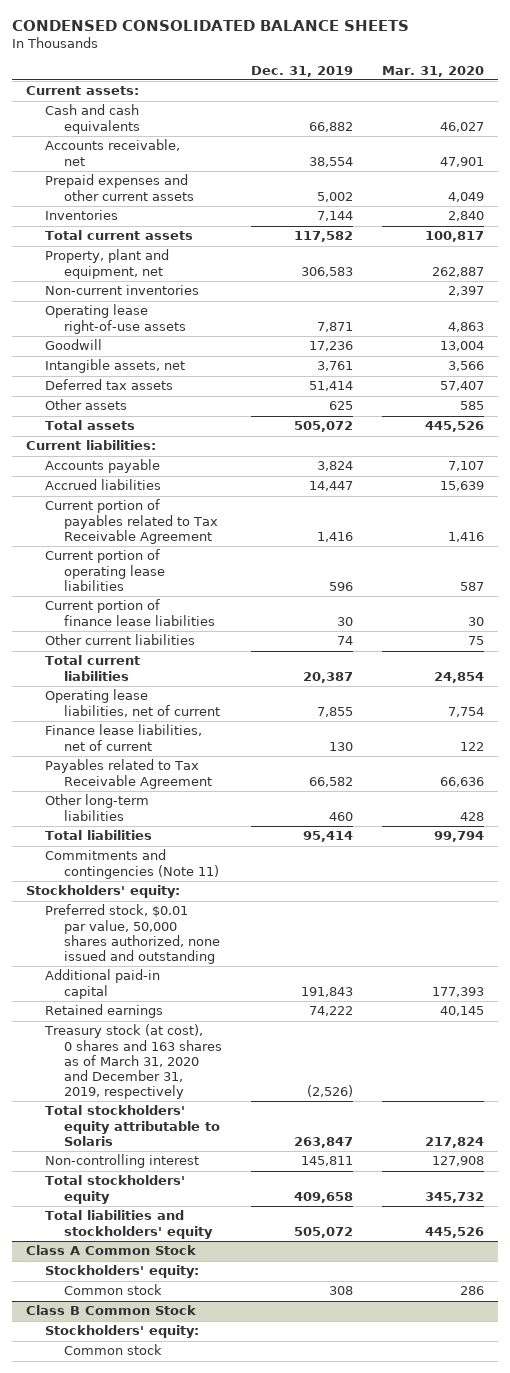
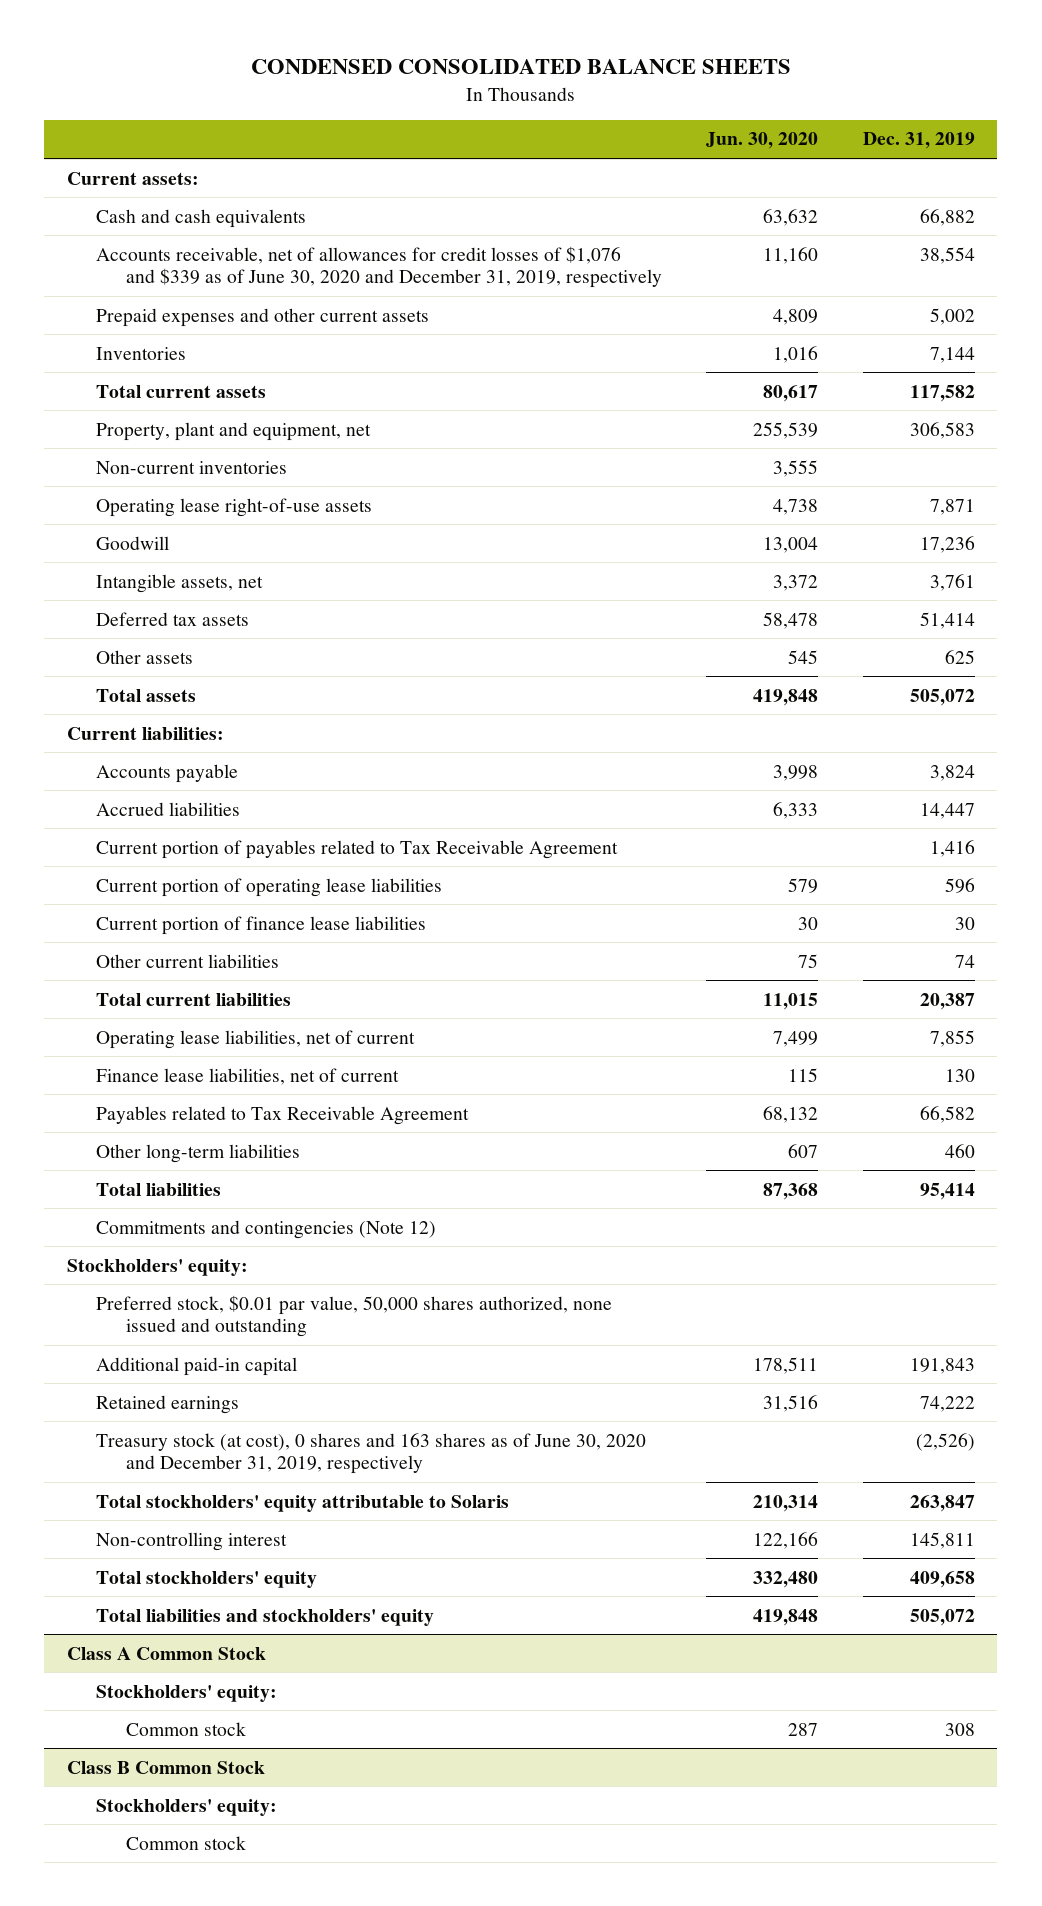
[381,65,484,77] Mar. 31, 2020 -> none
none -> [706,132,819,150] Jun. 30, 2020
[45,139,181,166] Accounts receivable, net -> [96,245,662,289] Accounts receivable, net of allowances for credit losses of $1,076 and $339 as of June 30, 2020 and December 31, 2019, respectively
[45,849,220,879] Commitments and contingencies (Note 11) -> [96,1219,437,1239] Commitments and contingencies (Note 12)
[44,1024,223,1099] Treasury stock (at cost), 0 shares and 163 shares as of March 31, 2020 and December 31, 2019, respectively -> [96,1432,647,1475] Treasury stock (at cost), 0 shares and 163 shares as of June 30, 2020 and December 31, 2019, respectively

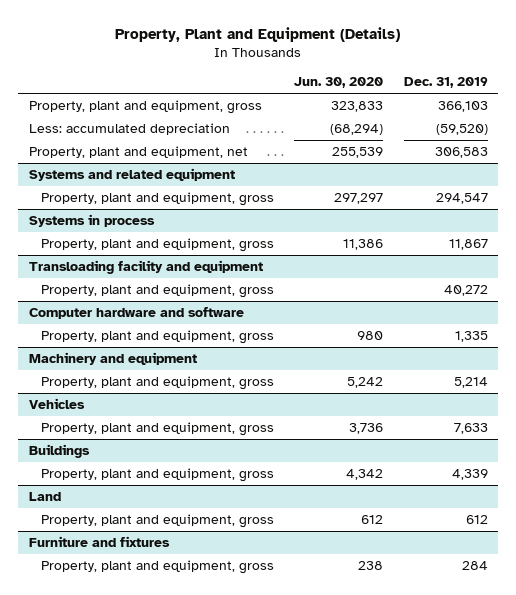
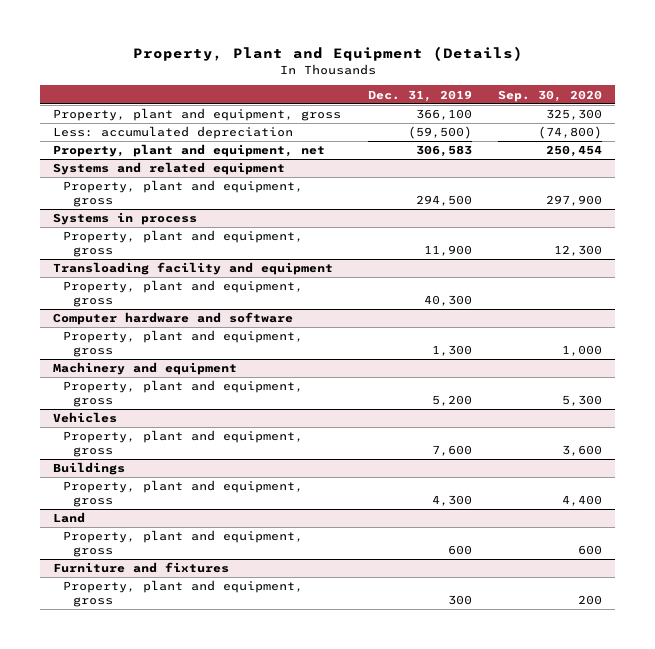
[294,77,384,89] Jun. 30, 2020 -> none
none -> [498,89,603,102] Sep. 30, 2020
[437,101,488,113] 366,103 -> [415,109,472,121] 366,100
[435,124,488,136] (59,520) -> [407,126,472,140] (59,500)
[435,193,488,205] 294,547 -> [415,194,472,206] 294,500
[448,239,488,251] 11,867 -> [423,244,472,256] 11,900
[443,285,488,297] 40,272 -> [423,294,472,306] 40,300
[454,331,488,343] 1,335 -> [431,344,472,356] 1,300
[453,377,488,389] 5,214 -> [431,394,472,406] 5,200
[453,423,488,435] 7,633 -> [431,444,472,456] 7,600
[451,469,488,481] 4,339 -> [431,494,472,506] 4,300
[465,515,488,525] 612 -> [447,544,472,555] 600
[461,561,488,571] 284 -> [447,594,472,605] 300

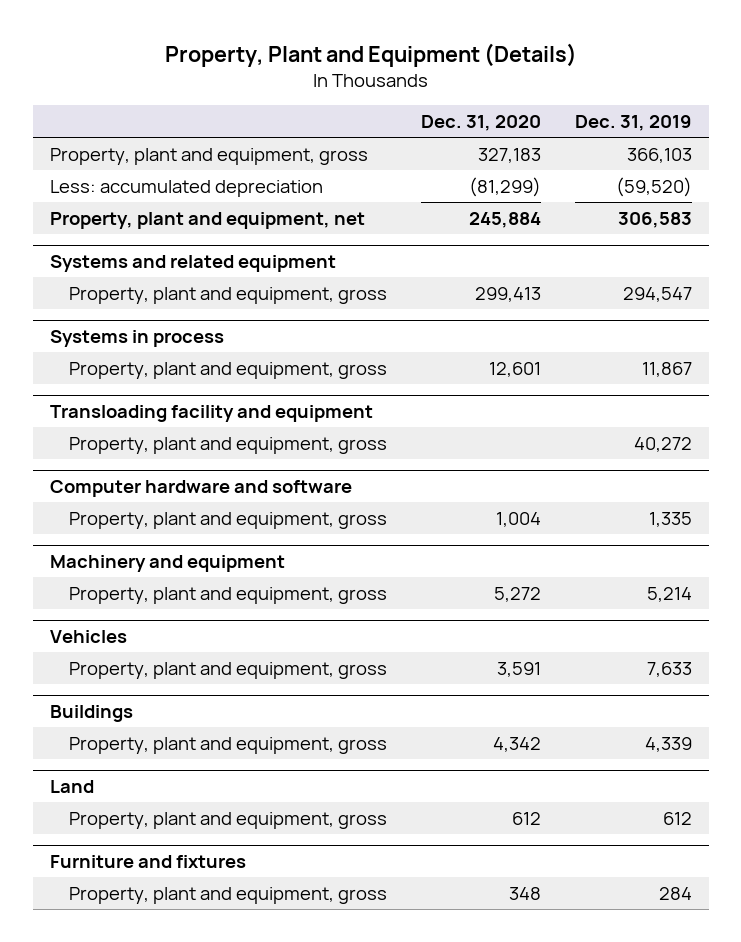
[498,89,603,102] Sep. 30, 2020 -> none
none -> [420,114,541,131] Dec. 31, 2020
[415,109,472,121] 366,100 -> [626,147,692,163] 366,103
[407,126,472,140] (59,500) -> [615,176,692,197] (59,520)
[415,194,472,206] 294,500 -> [622,286,692,302] 294,547
[423,244,472,256] 11,900 -> [641,361,692,377] 11,867
[423,294,472,306] 40,300 -> [633,436,692,452] 40,272
[431,344,472,356] 1,300 -> [648,511,692,527] 1,335
[431,394,472,406] 5,200 -> [646,586,692,602] 5,214
[431,444,472,456] 7,600 -> [646,661,692,677] 7,633
[431,494,472,506] 4,300 -> [644,736,692,752] 4,339
[447,544,472,555] 600 -> [662,811,692,825] 612
[447,594,472,605] 300 -> [658,886,692,900] 284

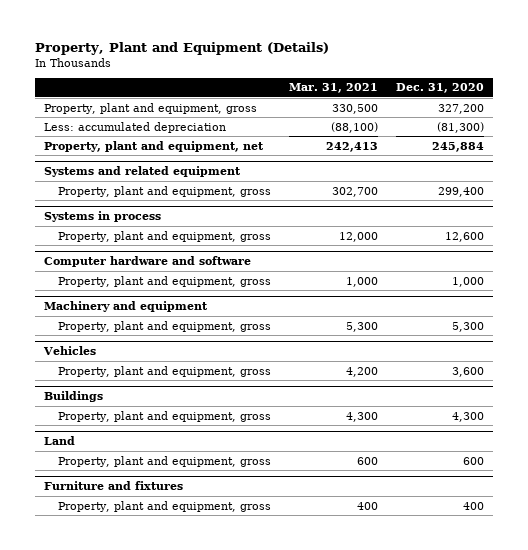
[574,114,692,131] Dec. 31, 2019 -> none
none -> [289,83,379,94] Mar. 31, 2021
[477,147,541,163] 327,183 -> [437,103,484,114] 327,200
[468,176,541,197] (81,299) -> [436,121,484,133] (81,300)
[474,286,541,302] 299,413 -> [437,186,484,197] 299,400
[49,405,373,423] Transloading facility and equipment -> none
[69,436,388,454] Property, plant and equipment, gross -> none
[488,361,541,377] 12,601 -> [444,231,484,242] 12,600
[495,511,541,527] 1,004 -> [451,276,484,287] 1,000
[493,586,541,602] 5,272 -> [451,321,484,332] 5,300
[496,661,541,677] 3,591 -> [451,366,484,377] 3,600
[492,736,541,752] 4,342 -> [451,411,484,422] 4,300
[511,811,541,825] 612 -> [462,456,484,465] 600
[508,886,541,900] 348 -> [462,501,484,510] 400

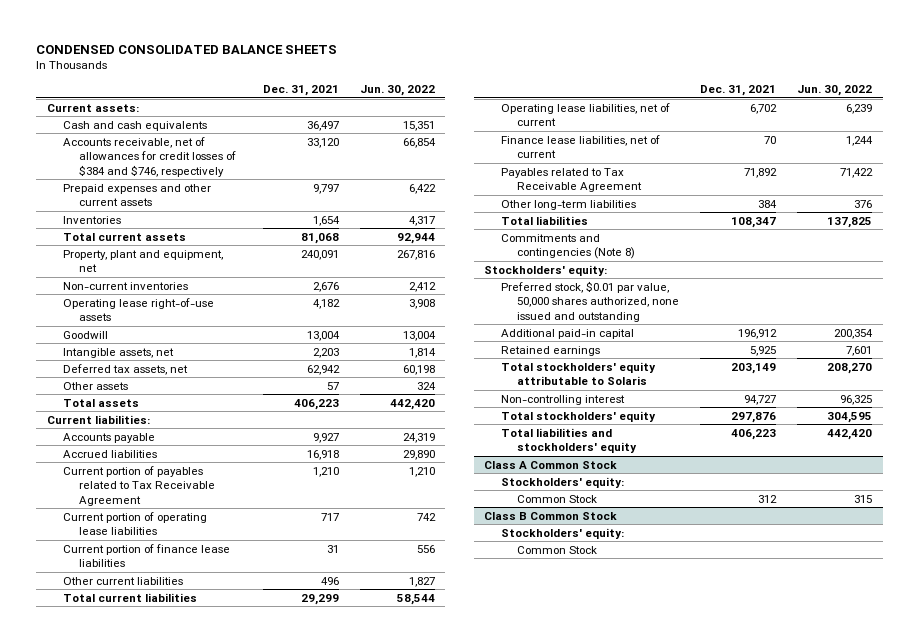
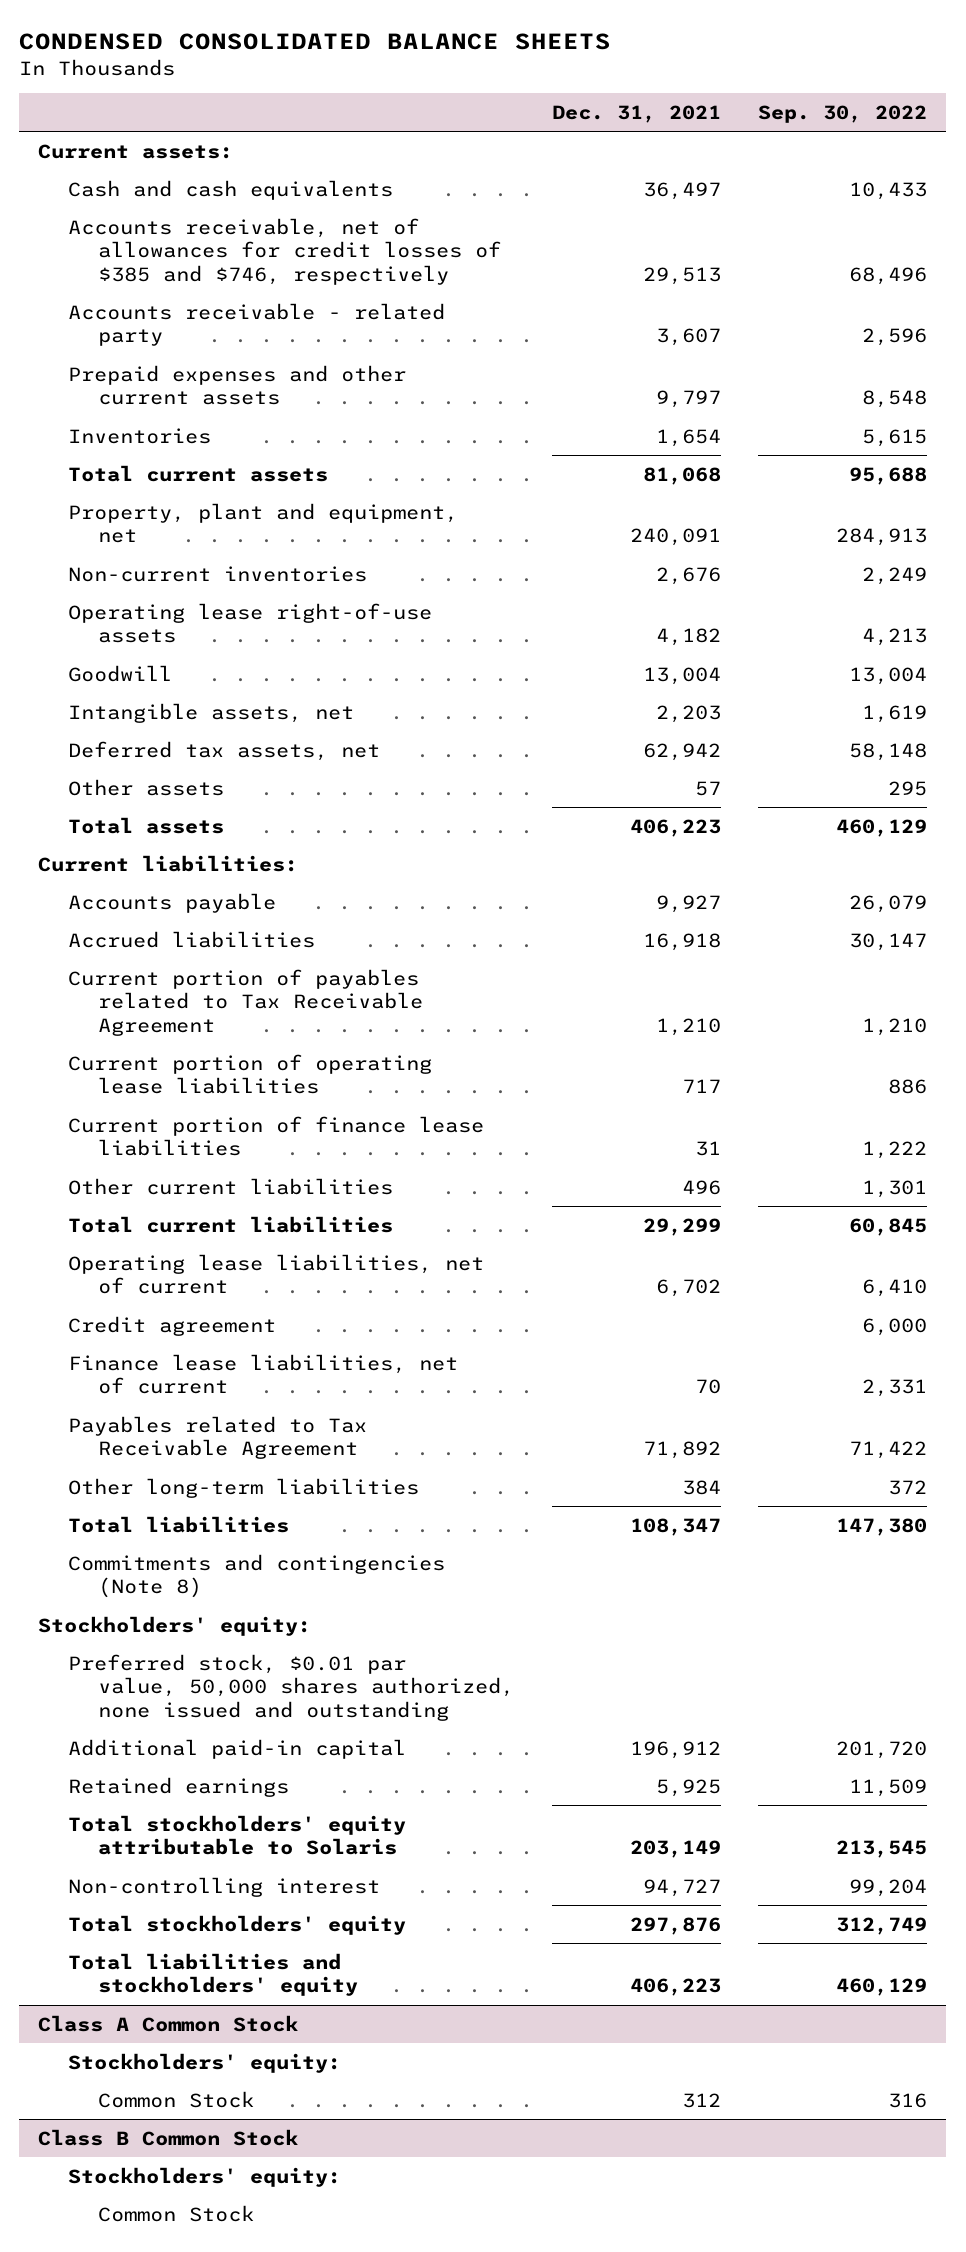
[359,85,435,97] Jun. 30, 2022 -> none
none -> [758,105,928,124] Sep. 30, 2022
[62,136,237,177] Accounts receivable, net of allowances for credit losses of $384 and $746, respectively -> [68,217,501,285] Accounts receivable, net of allowances for credit losses of $385 and $746, respectively
[306,137,339,148] 33,120 -> [642,266,721,285] 29,513
none -> [68,302,446,347] Accounts receivable - related party
none -> [68,1315,277,1336] Credit agreement

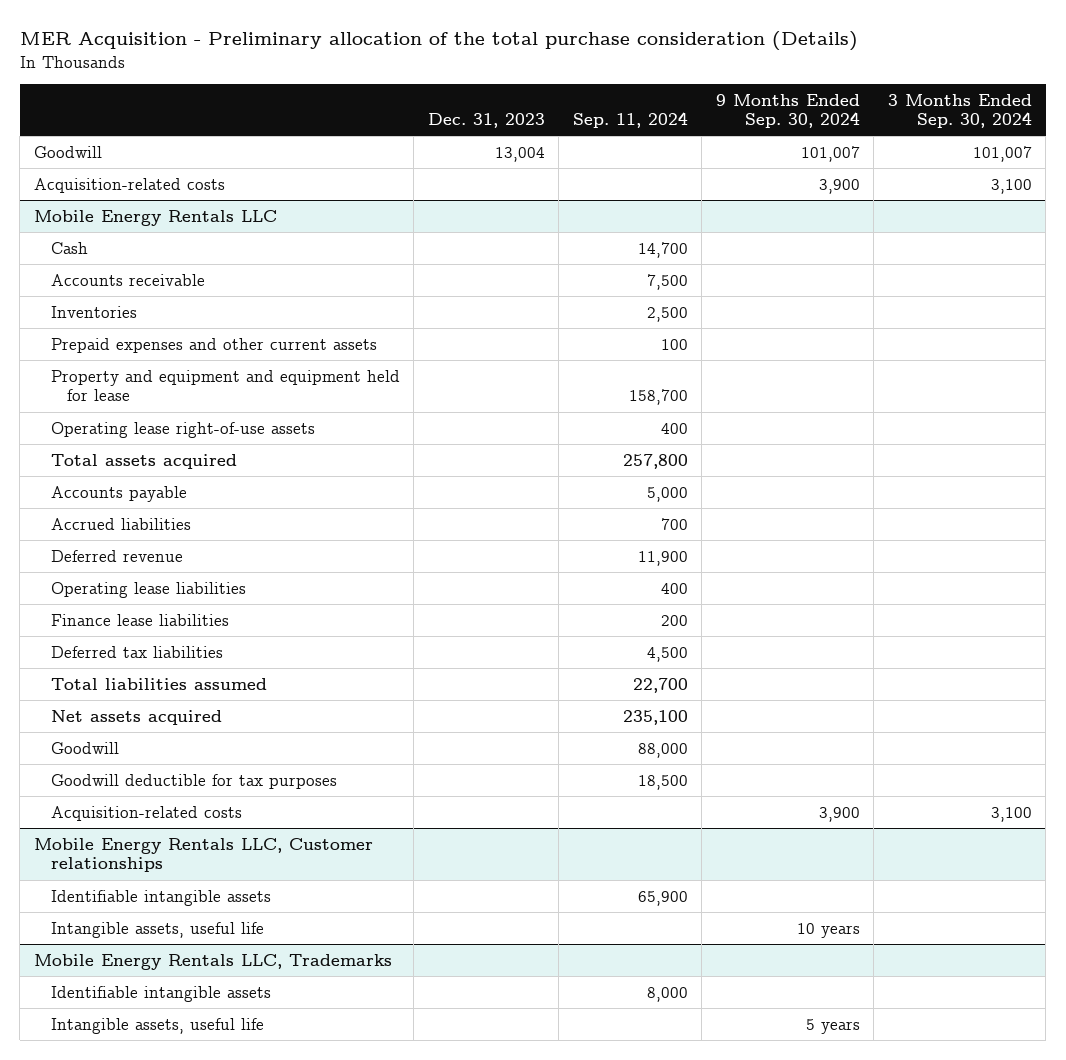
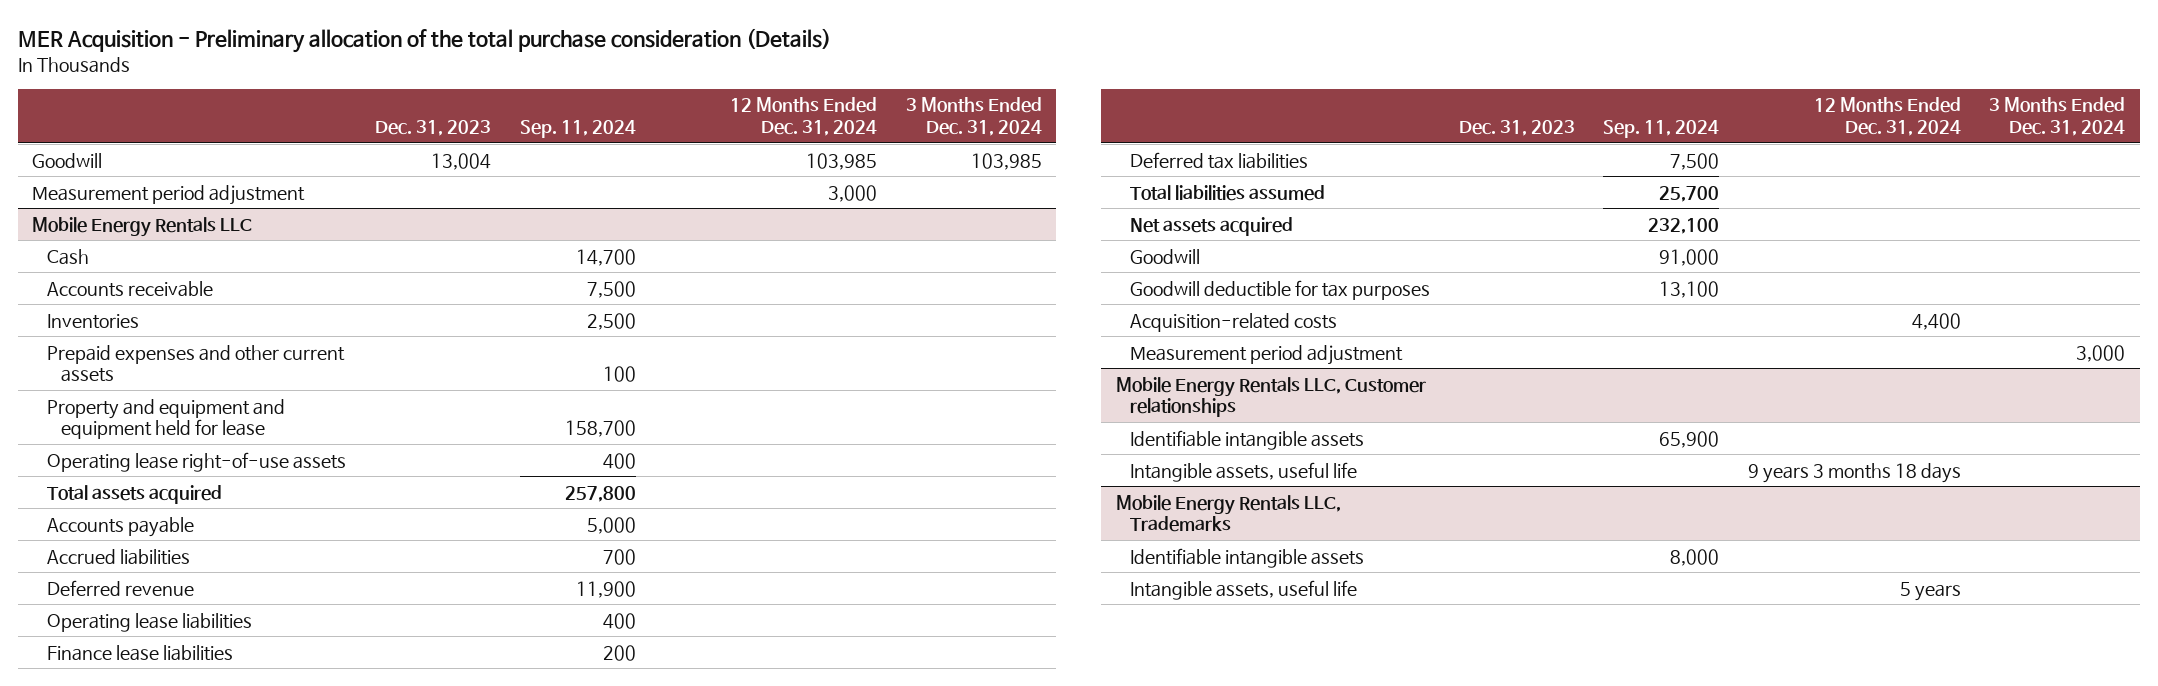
[715,93,860,128] 9 Months Ended Sep. 30, 2024 -> none
[887,93,1032,128] 3 Months Ended Sep. 30, 2024 -> none
none -> [730,97,878,137] 12 Months Ended Dec. 31, 2024
none -> [905,97,1042,137] 3 Months Ended Dec. 31, 2024
[33,177,225,193] Acquisition-related costs -> none
none -> [32,184,306,205] Measurement period adjustment
[646,646,688,662] 4,500 -> [1670,152,1720,170] 7,500
[632,677,688,693] 22,700 -> [1659,185,1720,202] 25,700
[622,709,688,725] 235,100 -> [1648,217,1720,234] 232,100
[637,742,688,758] 88,000 -> [1659,248,1720,266] 91,000
[637,774,688,790] 18,500 -> [1659,280,1720,298] 13,100
none -> [1130,344,1404,365] Measurement period adjustment

